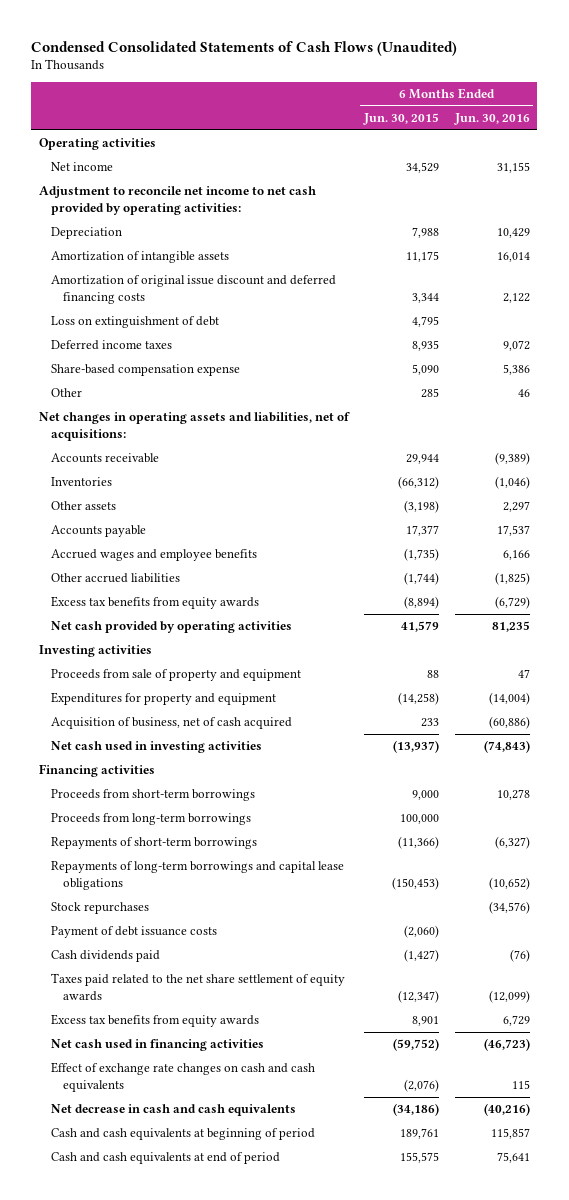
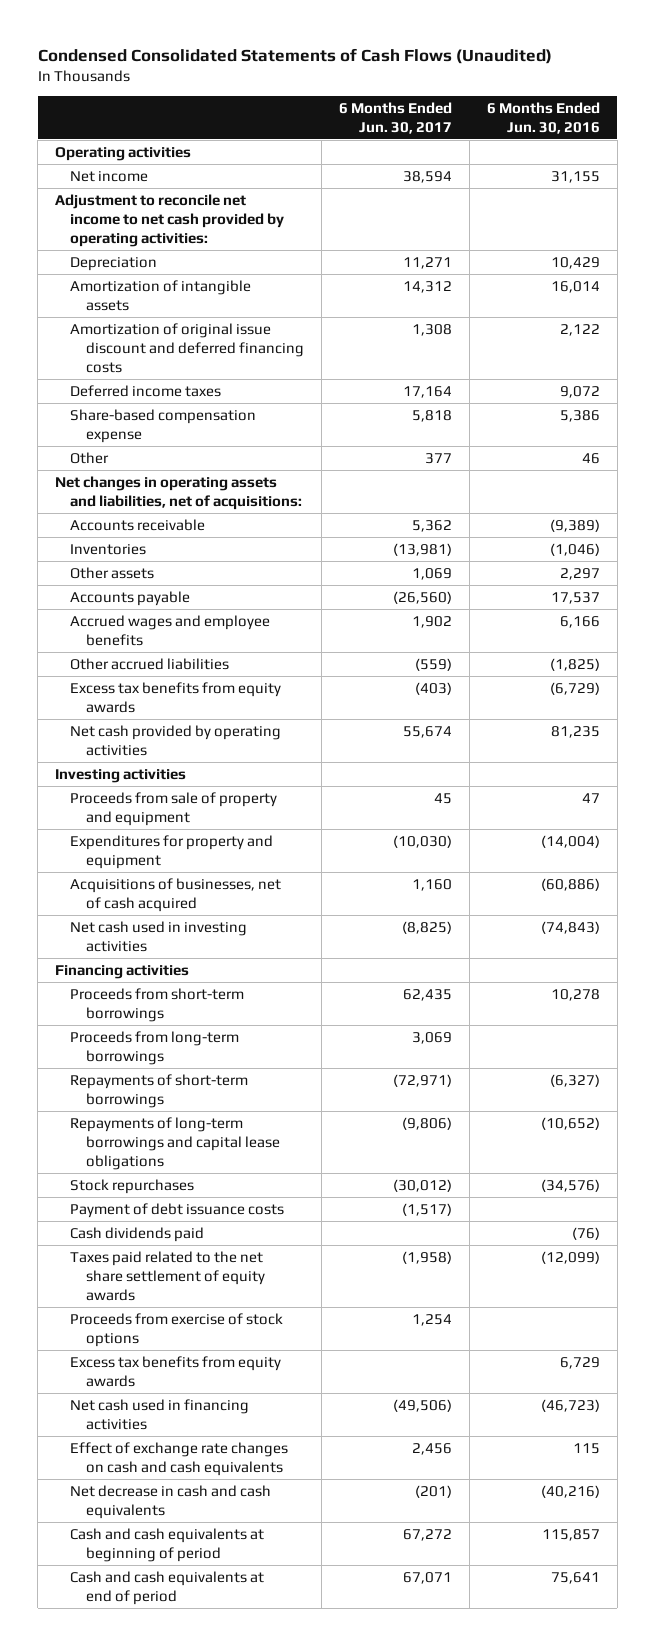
[363,112,440,125] Jun. 30, 2015 -> none
none -> [338,101,452,134] 6 Months Ended Jun. 30, 2017
[51,316,220,329] Loss on extinguishment of debt -> none
[51,717,293,730] Acquisition of business, net of cash acquired -> [70,877,282,912] Acquisitions of businesses, net of cash acquired
none -> [70,1312,284,1347] Proceeds from exercise of stock options

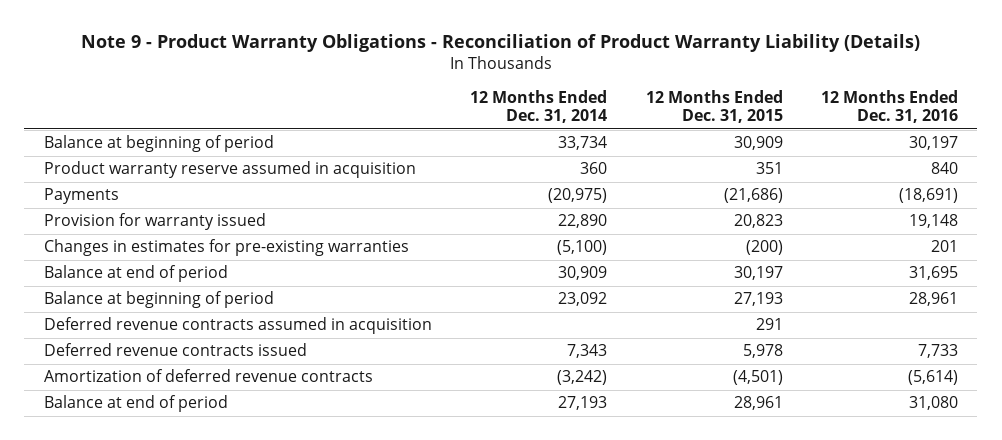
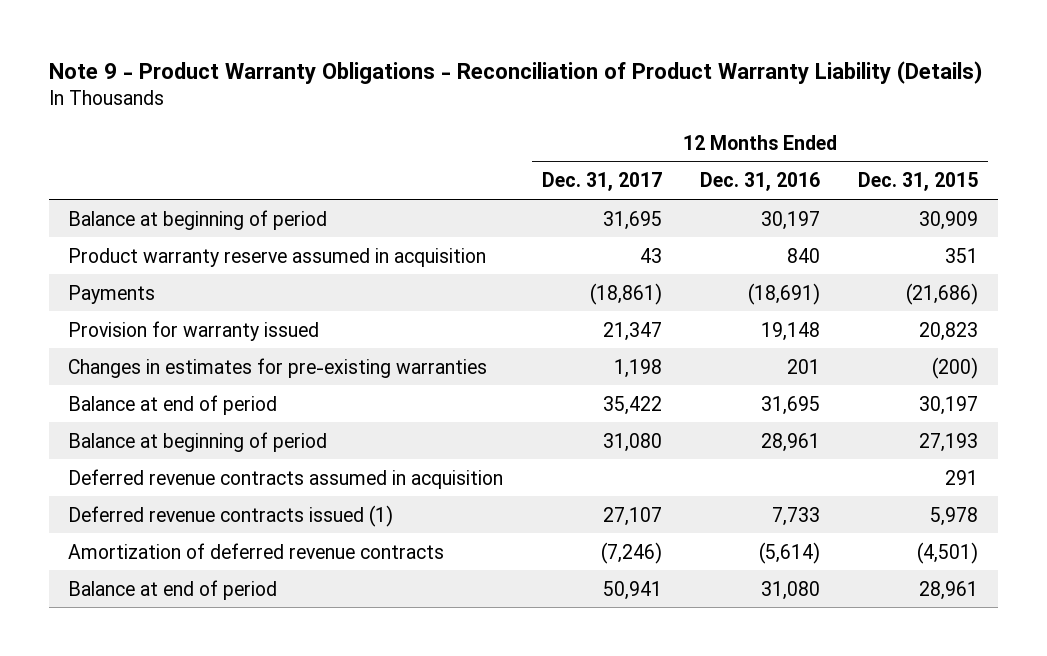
[470,89,608,124] 12 Months Ended Dec. 31, 2014 -> none
none -> [541,172,662,192] Dec. 31, 2017
[43,343,307,357] Deferred revenue contracts issued -> [68,504,394,527] Deferred revenue contracts issued (1)

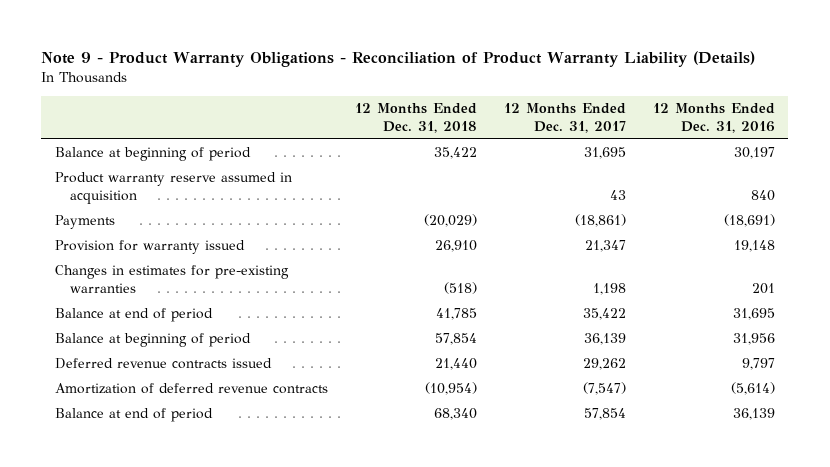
[858,172,979,192] Dec. 31, 2015 -> none
none -> [354,103,477,134] 12 Months Ended Dec. 31, 2018
[68,468,504,489] Deferred revenue contracts assumed in acquisition -> none
[602,432,662,452] 31,080 -> [583,333,626,346] 36,139
[761,432,821,452] 28,961 -> [732,333,775,346] 31,956
[68,504,394,527] Deferred revenue contracts issued (1) -> [54,358,272,370] Deferred revenue contracts issued
[602,506,662,526] 27,107 -> [582,358,626,371] 29,262
[772,506,821,526] 7,733 -> [741,358,775,371] 9,797
[600,541,662,564] (7,246) -> [582,382,626,396] (7,547)
[602,580,662,600] 50,941 -> [583,408,626,421] 57,854
[761,580,821,600] 31,080 -> [732,408,775,421] 36,139

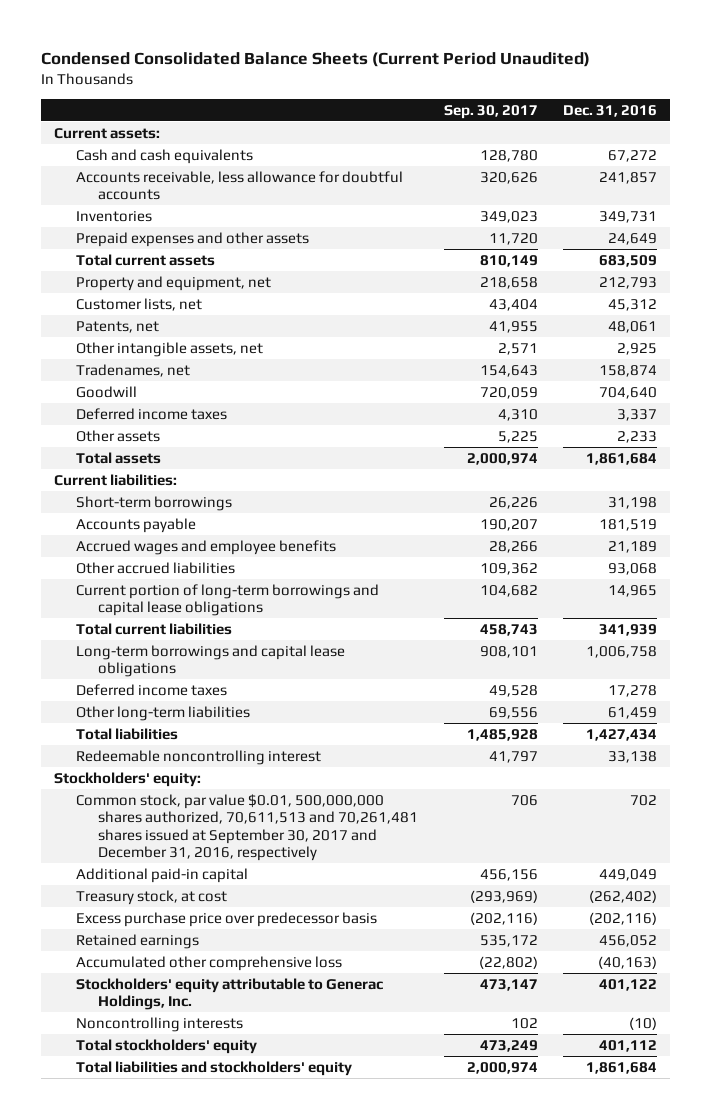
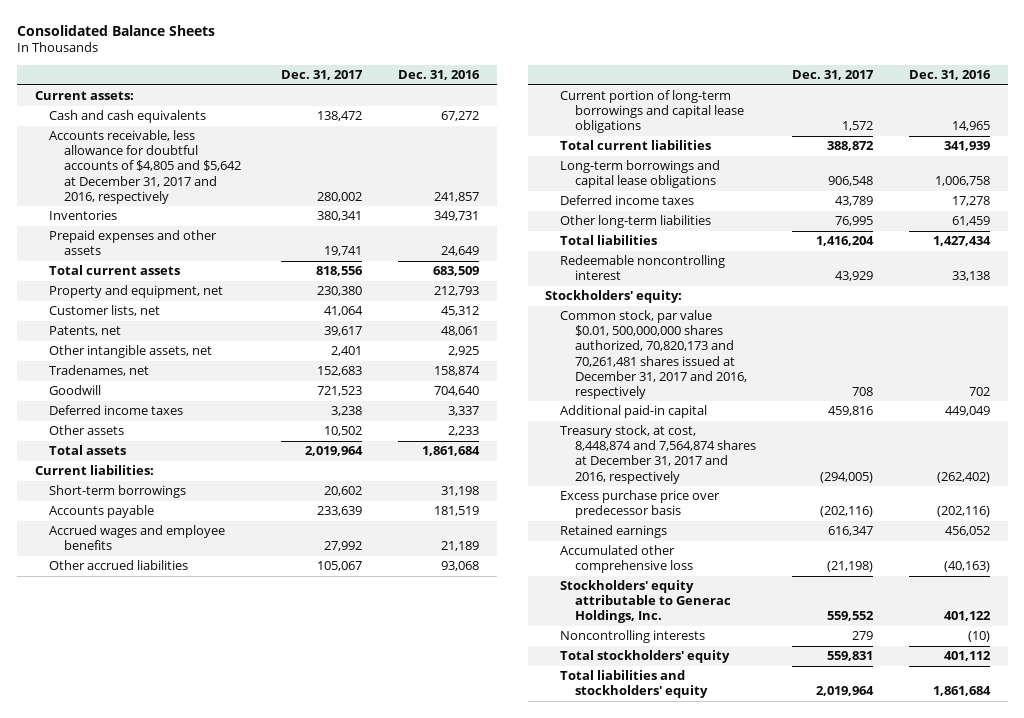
[41,52,591,68] Condensed Consolidated Balance Sheets (Current Period Unaudited) -> [16,24,215,36] Consolidated Balance Sheets
[443,104,538,119] Sep. 30, 2017 -> none
none -> [281,70,364,81] Dec. 31, 2017
[76,170,404,201] Accounts receivable, less allowance for doubtful accounts -> [49,130,242,204] Accounts receivable, less allowance for doubtful accounts of $4,805 and $5,642 at December 31, 2017 and 2016, respectively
[76,793,418,862] Common stock, par value $0.01, 500,000,000 shares authorized, 70,611,513 and 70,261,481 shares issued at September 30, 2017 and December 31, 2016, respectively -> [560,310,748,399] Common stock, par value $0.01, 500,000,000 shares authorized, 70,820,173 and 70,261,481 shares issued at December 31, 2017 and 2016, respectively
[76,889,228,905] Treasury stock, at cost -> [560,425,757,484] Treasury stock, at cost, 8,448,874 and 7,564,874 shares at December 31, 2017 and 2016, respectively

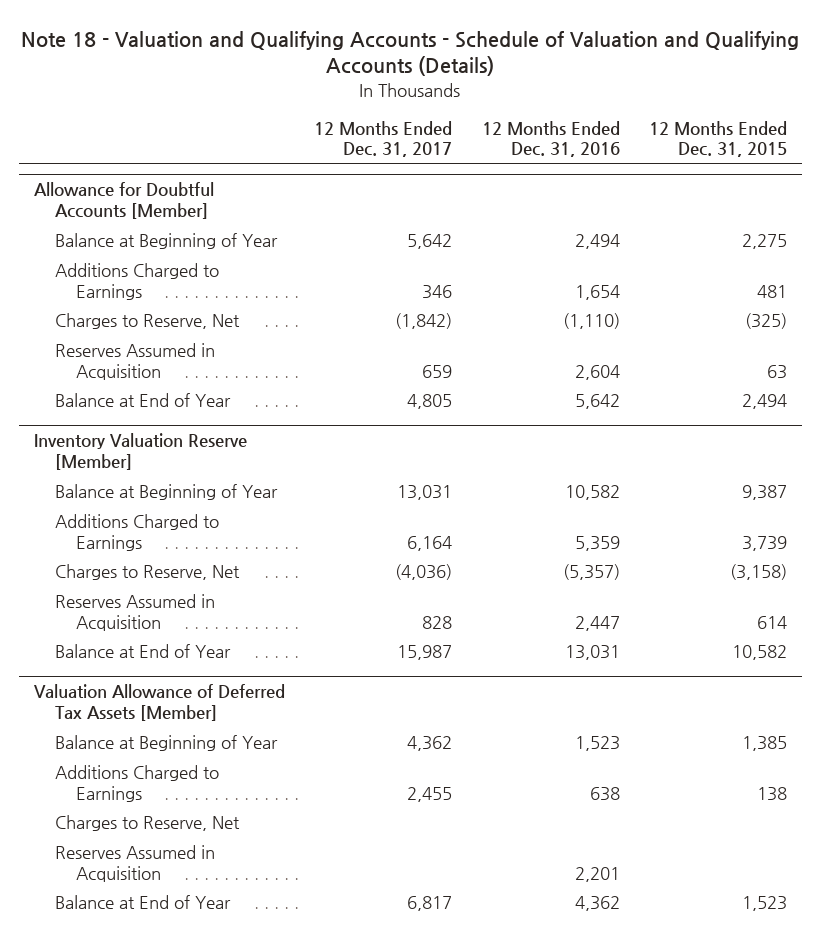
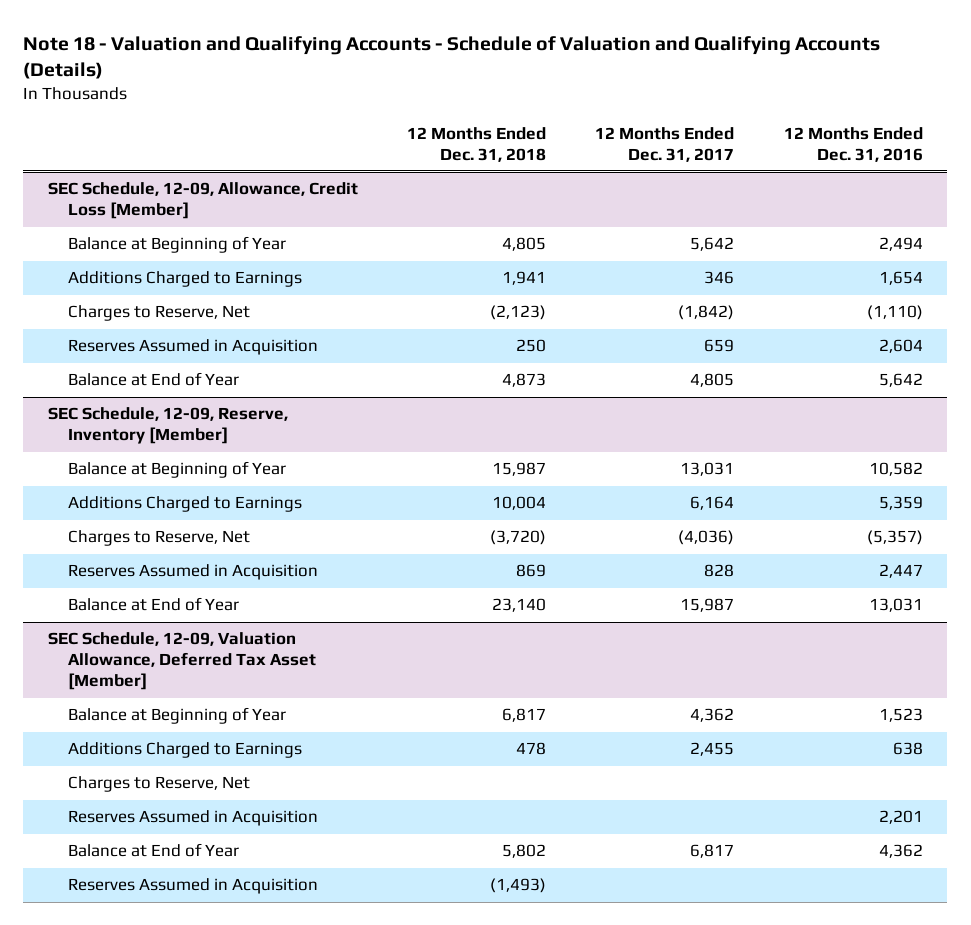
[649,120,788,158] 12 Months Ended Dec. 31, 2015 -> none
none -> [407,126,547,162] 12 Months Ended Dec. 31, 2018
[33,182,214,219] Allowance for Doubtful Accounts [Member] -> none
none -> [48,182,359,220] SEC Schedule, 12-09, Allowance, Credit Loss [Member]
[33,433,247,470] Inventory Valuation Reserve [Member] -> [48,407,289,445] SEC Schedule, 12-09, Reserve, Inventory [Member]
[33,684,285,721] Valuation Allowance of Deferred Tax Assets [Member] -> [48,632,317,691] SEC Schedule, 12-09, Valuation Allowance, Deferred Tax Asset [Member]
none -> [68,878,319,895] Reserves Assumed in Acquisition

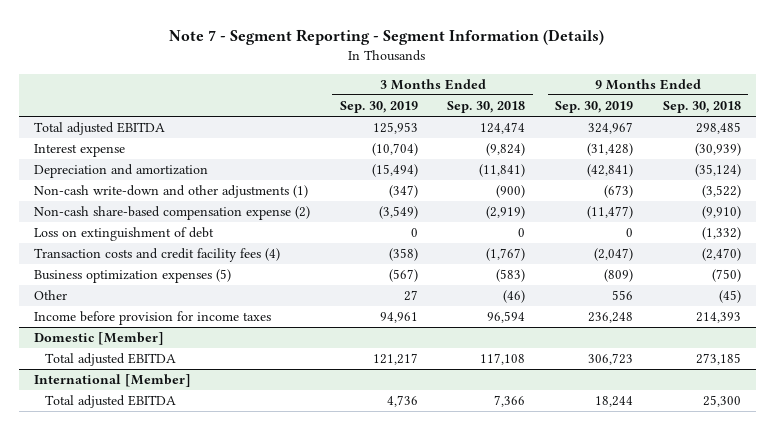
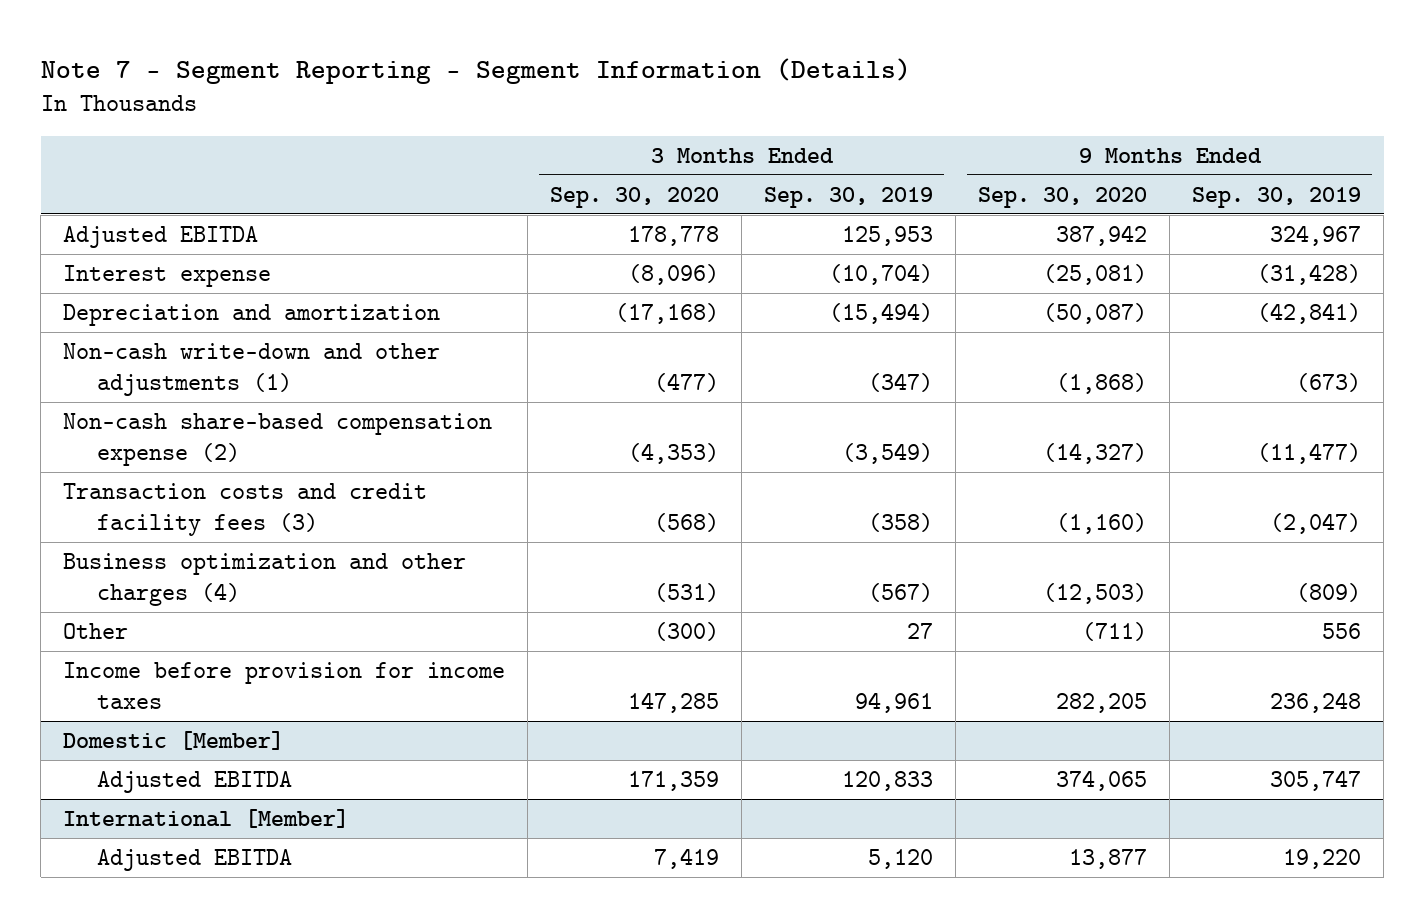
[447,101,526,114] Sep. 30, 2018 -> none
[662,101,741,114] Sep. 30, 2018 -> none
none -> [550,186,720,208] Sep. 30, 2020
none -> [978,186,1148,208] Sep. 30, 2020
[33,122,165,136] Total adjusted EBITDA -> [63,226,259,249] Adjusted EBITDA
[33,227,214,242] Loss on extinguishment of debt -> none
[33,248,280,263] Transaction costs and credit facility fees (4) -> [63,483,428,536] Transaction costs and credit facility fees (3)
[33,269,231,284] Business optimization expenses (5) -> [63,553,467,606] Business optimization and other charges (4)
[45,353,177,367] Total adjusted EBITDA -> [97,771,293,794] Adjusted EBITDA
[372,353,418,366] 121,217 -> [842,771,934,792] 120,833
[588,353,634,366] 306,723 -> [1270,770,1362,792] 305,747
[45,395,177,409] Total adjusted EBITDA -> [97,849,293,872] Adjusted EBITDA
[386,395,418,408] 4,736 -> [868,849,934,870] 5,120
[595,396,634,408] 18,244 -> [1283,849,1362,870] 19,220

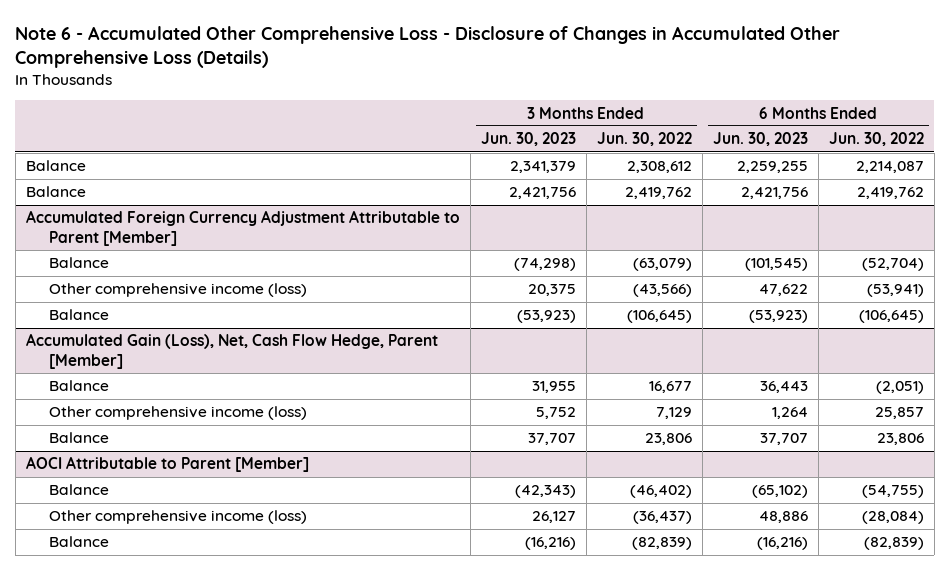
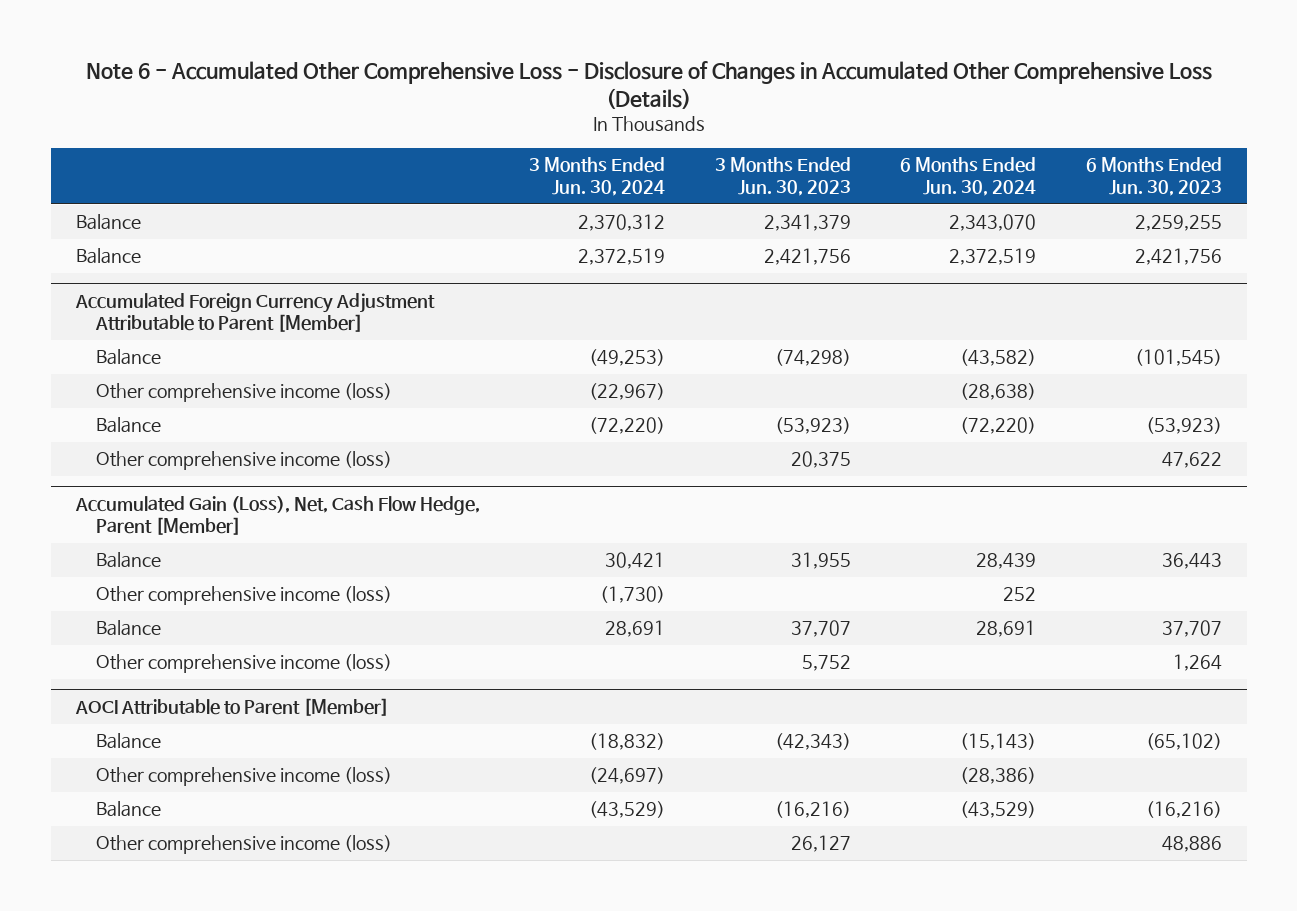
[596,132,692,147] Jun. 30, 2022 -> none
[828,132,924,147] Jun. 30, 2022 -> none
none -> [529,157,666,196] 3 Months Ended Jun. 30, 2024
none -> [900,157,1037,196] 6 Months Ended Jun. 30, 2024
none -> [96,383,393,403] Other comprehensive income (loss)
[48,283,307,298] Other comprehensive income (loss) -> [96,451,393,471] Other comprehensive income (loss)
none -> [96,586,393,606] Other comprehensive income (loss)
[48,406,307,421] Other comprehensive income (loss) -> [96,654,393,674] Other comprehensive income (loss)
none -> [96,767,393,787] Other comprehensive income (loss)
[48,510,307,525] Other comprehensive income (loss) -> [96,835,393,855] Other comprehensive income (loss)

